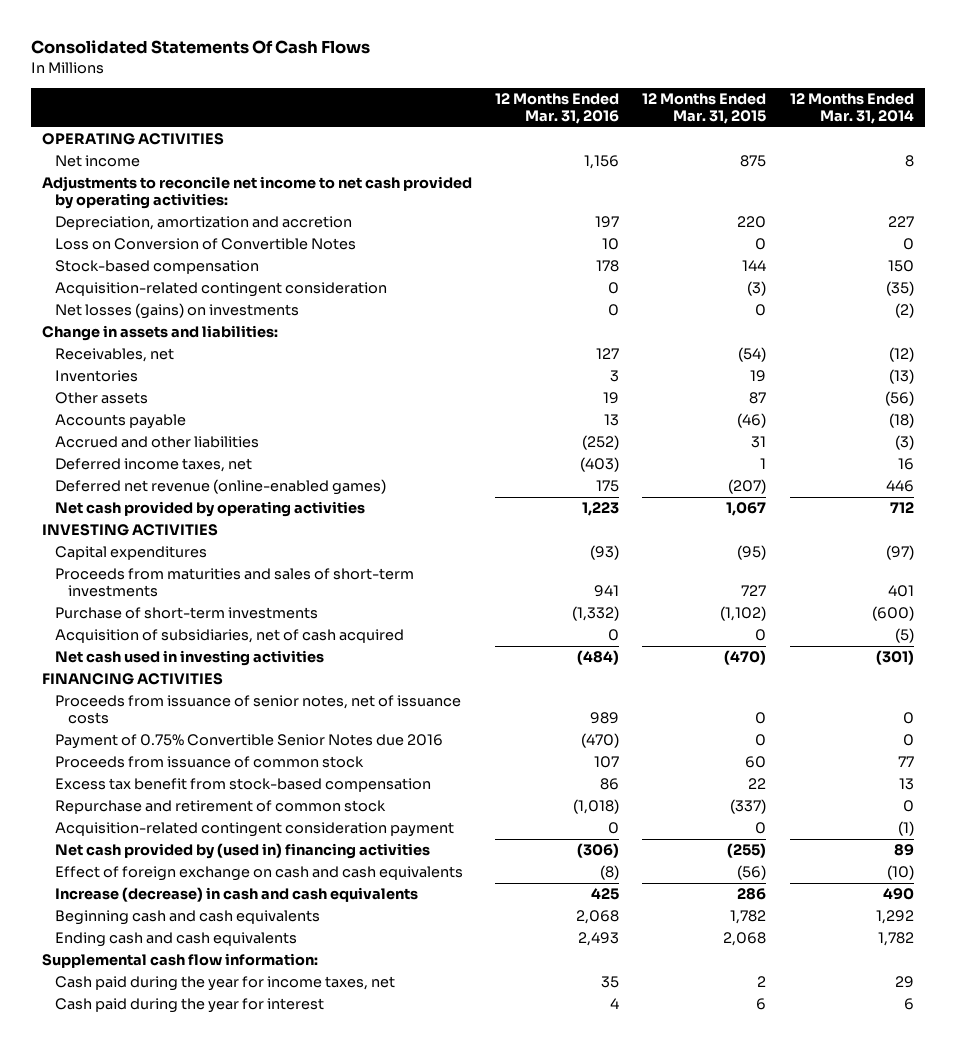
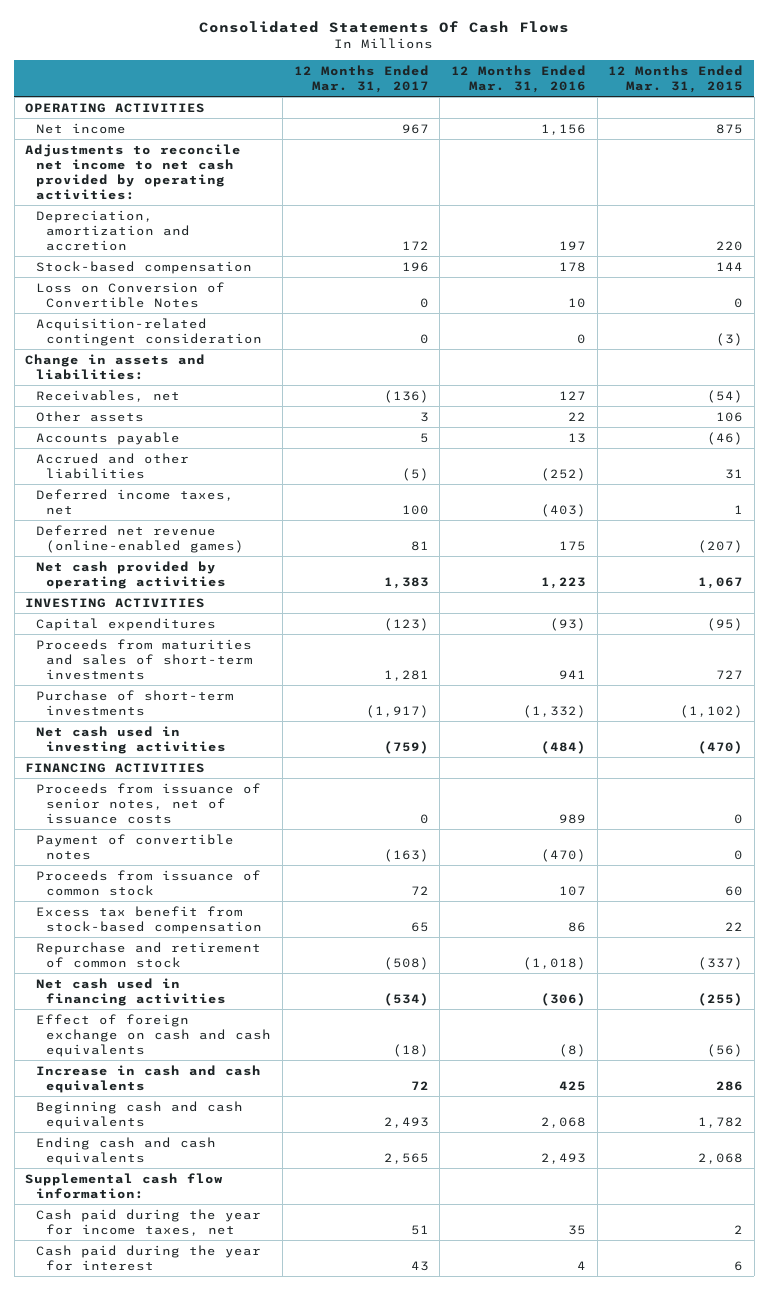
[789,93,914,124] 12 Months Ended Mar. 31, 2014 -> none
none -> [293,64,429,94] 12 Months Ended Mar. 31, 2017
[55,238,357,251] Loss on Conversion of Convertible Notes -> [35,281,225,308] Loss on Conversion of Convertible Notes
[55,303,300,320] Net losses (gains) on investments -> none
[55,370,139,383] Inventories -> none
[603,392,620,405] 19 -> [567,411,586,421] 22
[749,392,767,405] 87 -> [716,411,744,422] 106
[55,629,405,644] Acquisition of subsidiaries, net of cash acquired -> none
[55,734,444,750] Payment of 0.75% Convertible Senior Notes due 2016 -> [35,833,234,860] Payment of convertible notes
[55,822,455,838] Acquisition-related contingent consideration payment -> none
[55,843,431,860] Net cash provided by (used in) financing activities -> [35,977,227,1006] Net cash used in financing activities
[55,887,419,903] Increase (decrease) in cash and cash equivalents -> [35,1064,261,1093] Increase in cash and cash equivalents

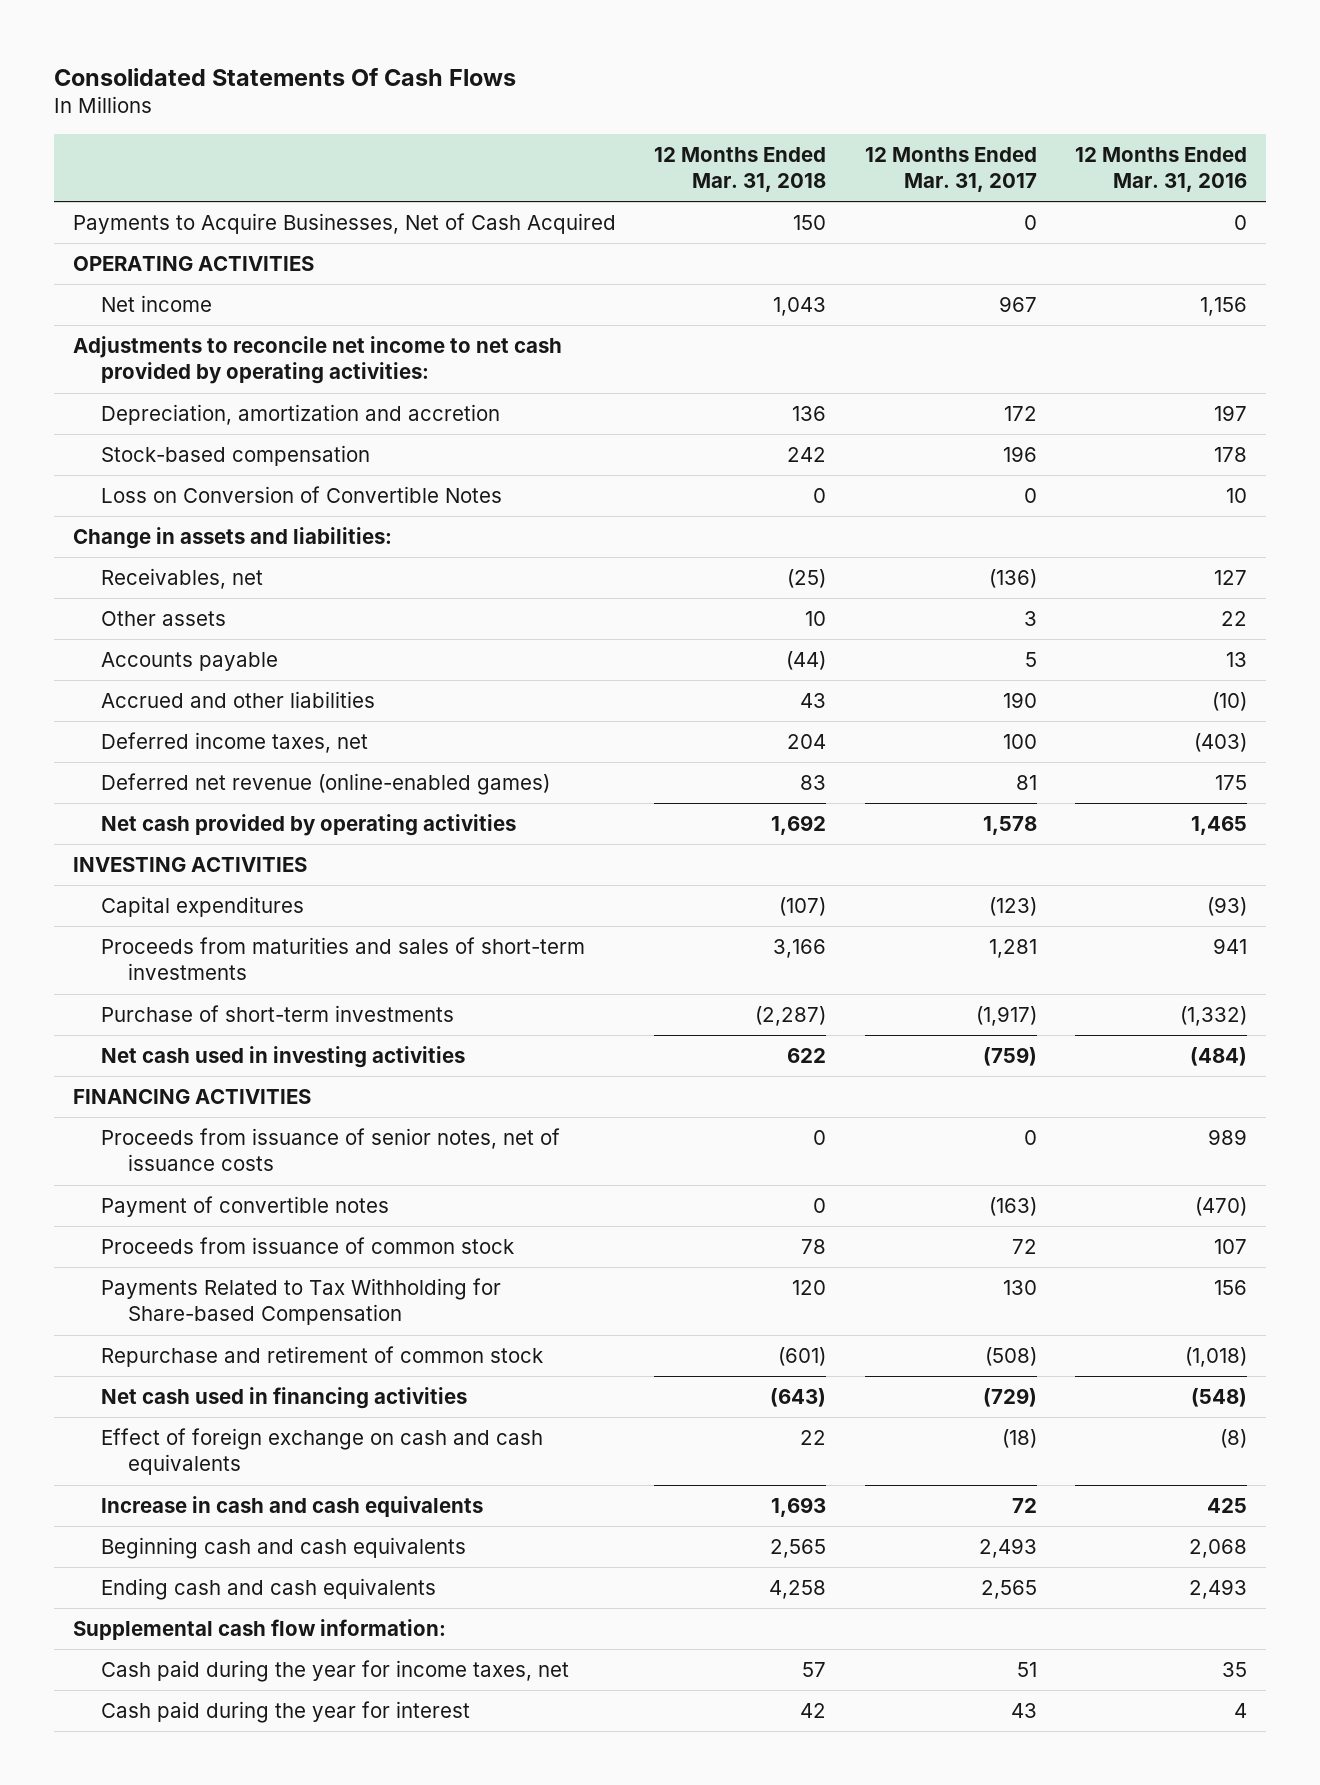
[608,64,744,94] 12 Months Ended Mar. 31, 2015 -> none
none -> [654,146,827,193] 12 Months Ended Mar. 31, 2018
none -> [73,213,617,235] Payments to Acquire Businesses, Net of Cash Acquired
[35,317,263,346] Acquisition-related contingent consideration -> none
[401,467,429,481] (5) -> [1002,692,1037,709] 190
[540,467,586,481] (252) -> [1211,692,1247,712] (10)
[383,576,429,589] 1,383 -> [982,816,1037,836] 1,578
[540,576,586,589] 1,223 -> [1190,816,1247,836] 1,465
[35,905,263,934] Excess tax benefit from stock-based compensation -> none
none -> [100,1278,501,1326] Payments Related to Tax Withholding for Share-based Compensation
[383,992,429,1006] (534) -> [982,1388,1037,1408] (729)
[540,992,586,1006] (306) -> [1190,1388,1247,1408] (548)

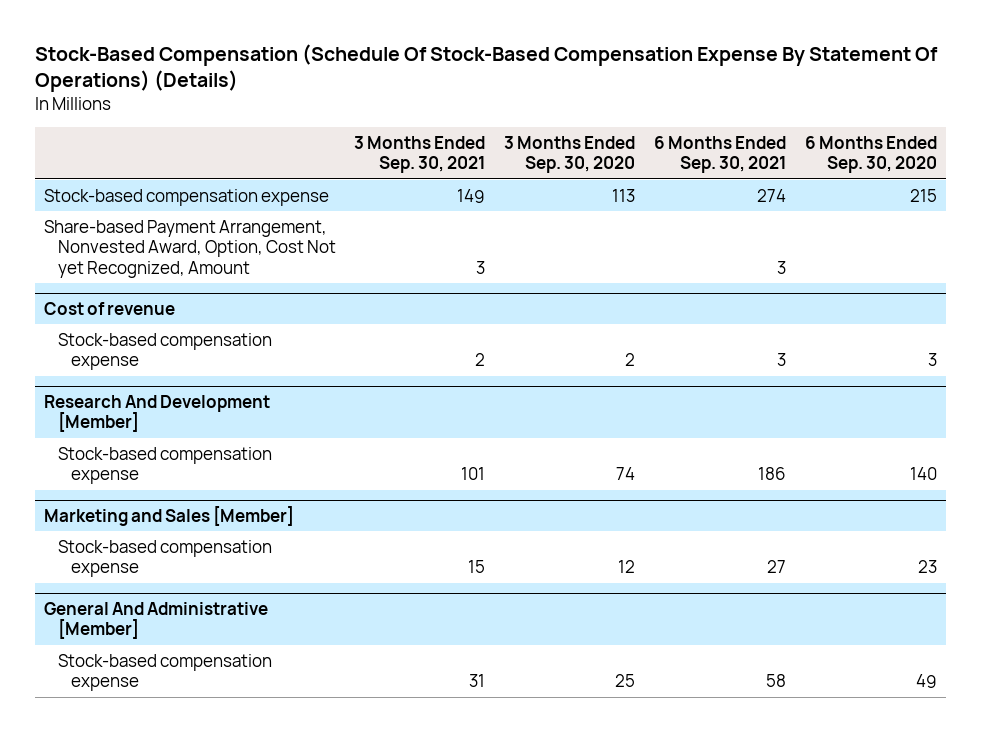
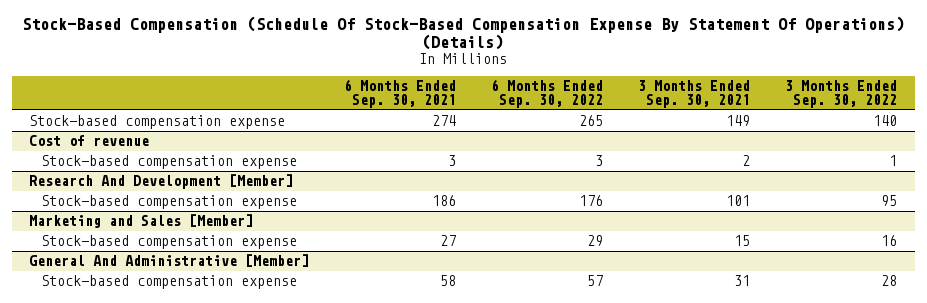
[504,135,636,174] 3 Months Ended Sep. 30, 2020 -> none
[804,135,937,174] 6 Months Ended Sep. 30, 2020 -> none
none -> [491,79,604,109] 6 Months Ended Sep. 30, 2022
none -> [785,80,898,109] 3 Months Ended Sep. 30, 2022
[44,219,336,278] Share-based Payment Arrangement, Nonvested Award, Option, Cost Not yet Recognized, Amount -> none

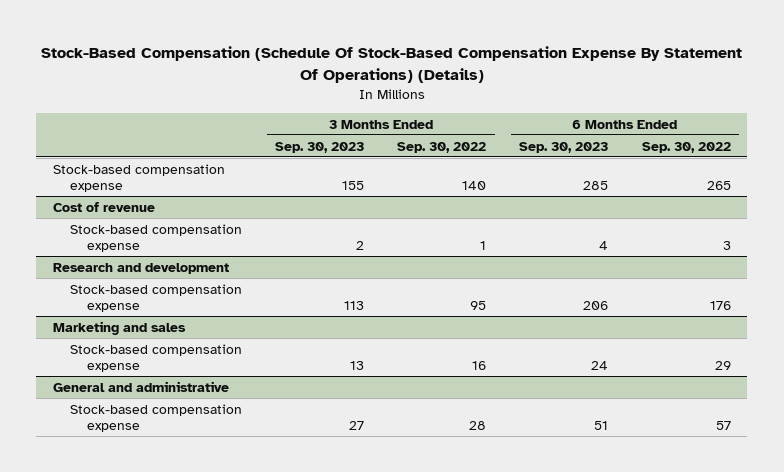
[344,79,457,109] 6 Months Ended Sep. 30, 2021 -> none
[638,80,751,109] 3 Months Ended Sep. 30, 2021 -> none
none -> [275,141,365,153] Sep. 30, 2023
none -> [519,141,609,153] Sep. 30, 2023
[29,174,294,190] Research And Development [Member] -> [52,262,229,274] Research and development
[29,214,254,229] Marketing and Sales [Member] -> [52,320,186,335] Marketing and sales
[29,254,310,268] General And Administrative [Member] -> [52,380,229,392] General and administrative

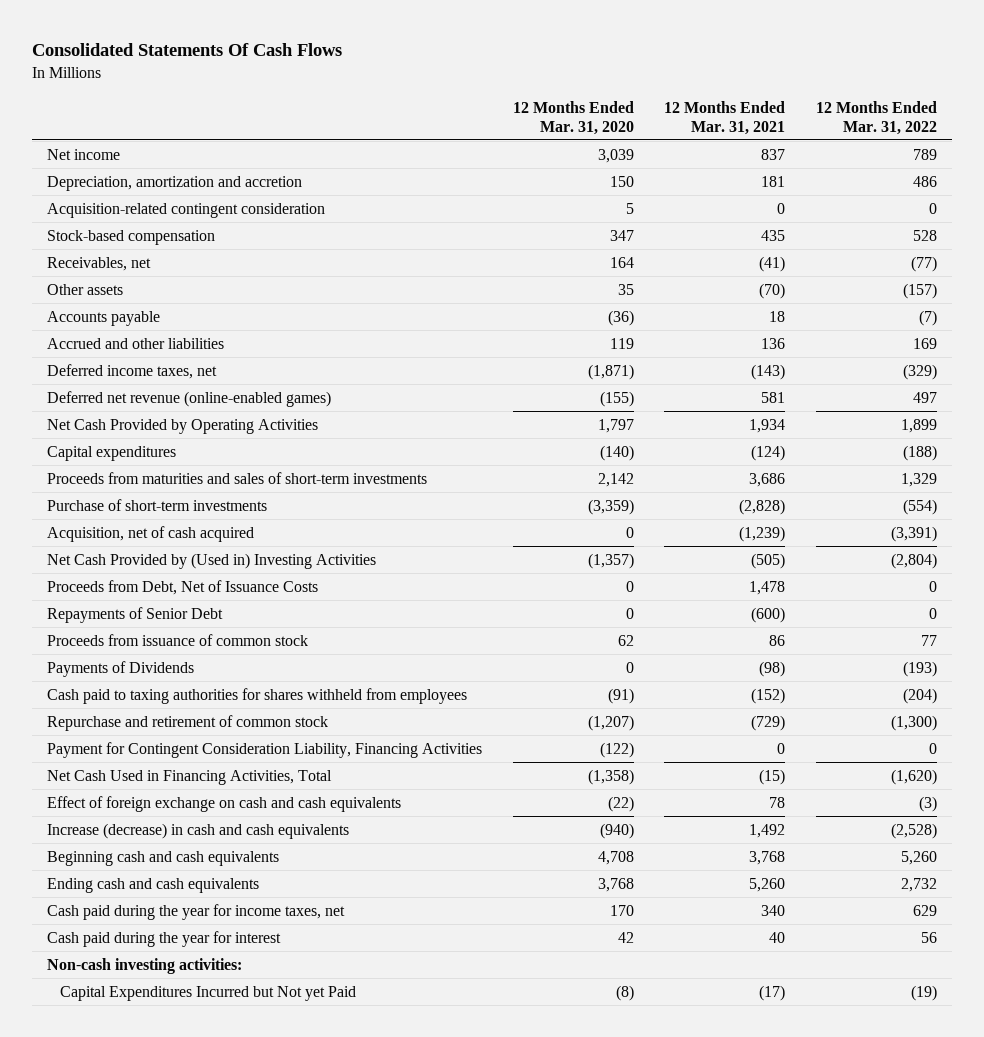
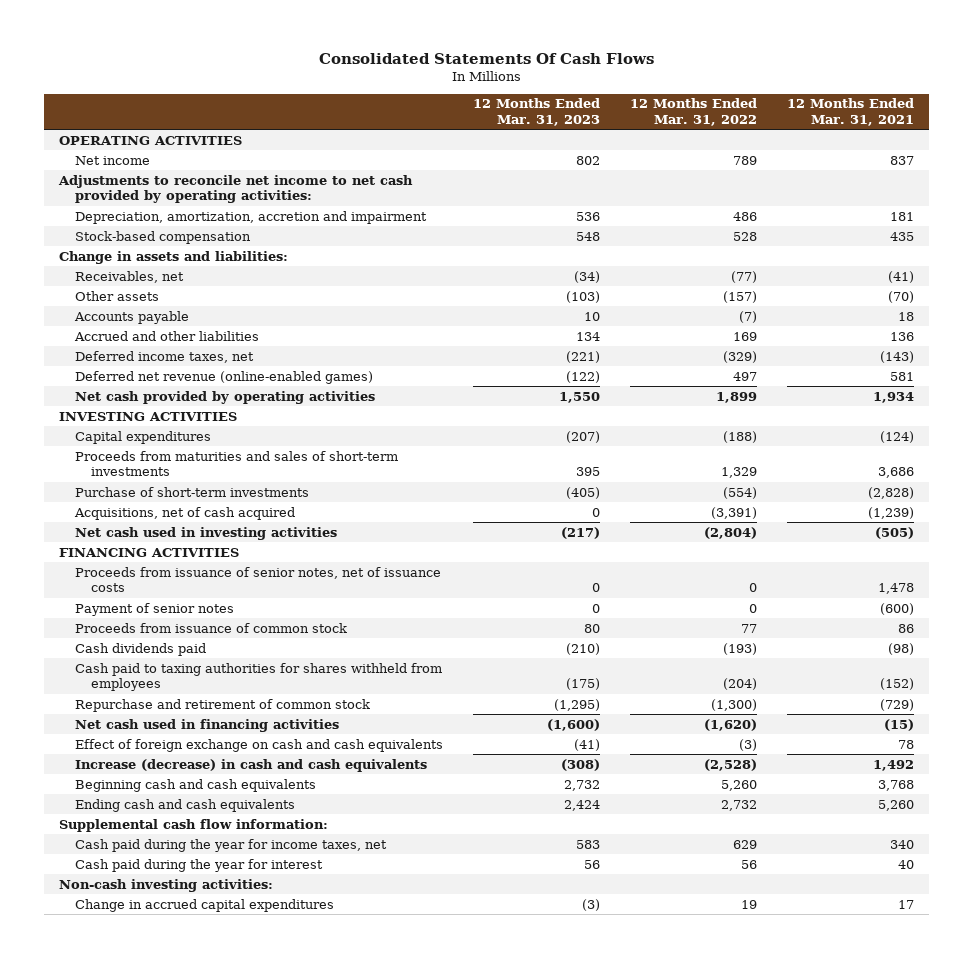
[512,100,634,135] 12 Months Ended Mar. 31, 2020 -> none
none -> [473,98,601,126] 12 Months Ended Mar. 31, 2023
none -> [58,135,242,145] OPERATING ACTIVITIES
[46,202,325,218] Acquisition-related contingent consideration -> none
none -> [57,174,413,204] Adjustments to reconcile net income to net cash provided by operating activities:
[46,175,302,191] Depreciation, amortization and accretion -> [75,210,428,224] Depreciation, amortization, accretion and impairment
none -> [58,250,288,264] Change in assets and liabilities:
[46,418,318,434] Net Cash Provided by Operating Activities -> [75,390,376,404] Net cash provided by operating activities
none -> [58,411,237,421] INVESTING ACTIVITIES
[46,525,254,542] Acquisition, net of cash acquired -> [74,506,296,520] Acquisitions, net of cash acquired
[46,552,376,569] Net Cash Provided by (Used in) Investing Activities -> [75,526,338,540] Net cash used in investing activities
none -> [58,547,239,557] FINANCING ACTIVITIES
[46,579,318,595] Proceeds from Debt, Net of Issuance Costs -> [75,566,442,593] Proceeds from issuance of senior notes, net of issuance costs
[46,606,223,623] Repayments of Senior Debt -> [75,602,235,616] Payment of senior notes
[46,660,194,677] Payments of Dividends -> [75,642,207,656] Cash dividends paid
[46,741,482,758] Payment for Contingent Consideration Liability, Financing Activities -> none
[46,769,332,785] Net Cash Used in Financing Activities, Total -> [75,718,340,732] Net cash used in financing activities
none -> [58,818,328,832] Supplemental cash flow information:
[59,985,356,1001] Capital Expenditures Incurred but Not yet Paid -> [75,898,335,912] Change in accrued capital expenditures
[759,984,786,1001] (17) -> [898,899,915,909] 17
[910,984,937,1001] (19) -> [741,899,758,909] 19

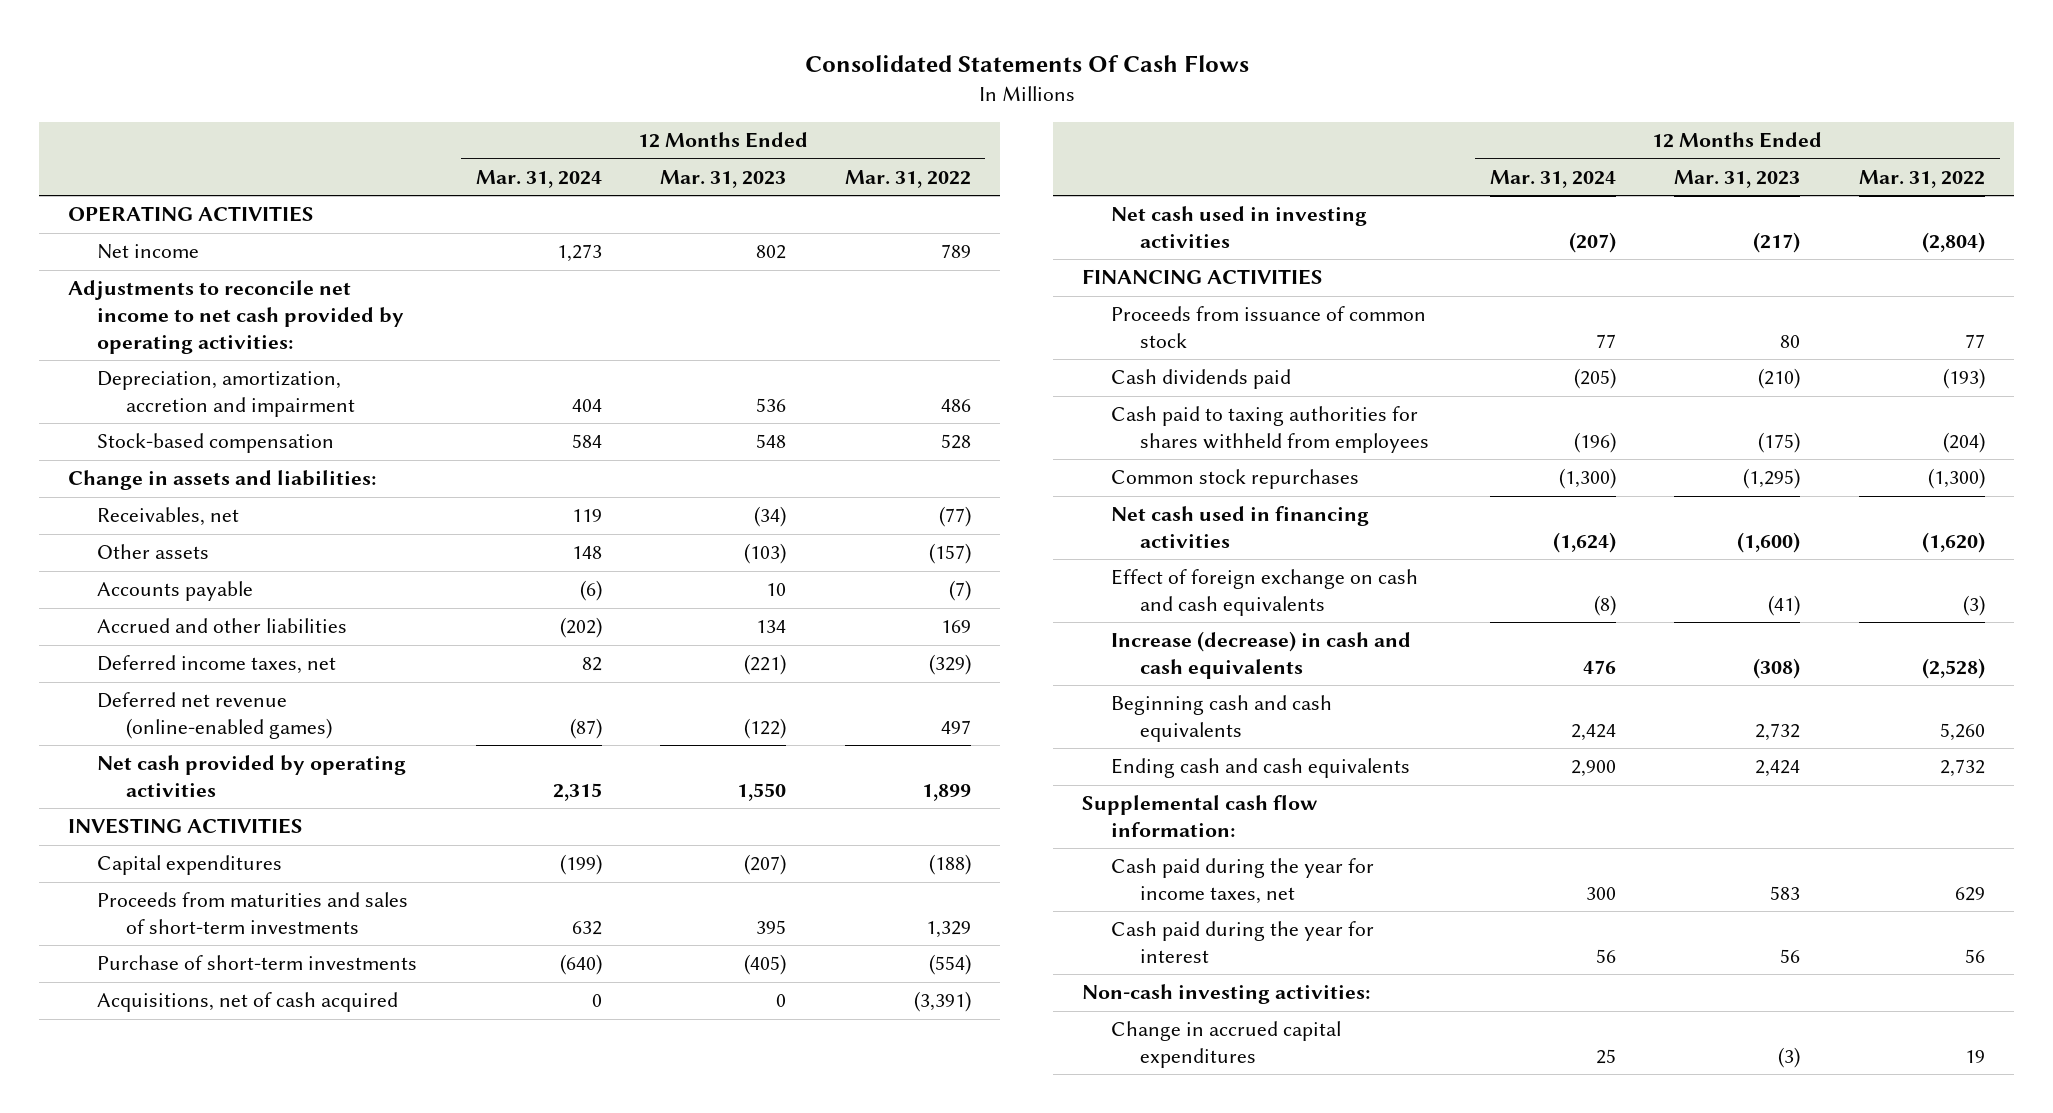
[787,98,915,126] 12 Months Ended Mar. 31, 2021 -> none
none -> [475,170,602,189] Mar. 31, 2024
[75,566,442,593] Proceeds from issuance of senior notes, net of issuance costs -> none
[75,602,235,616] Payment of senior notes -> none
[75,698,371,712] Repurchase and retirement of common stock -> [1111,469,1360,490] Common stock repurchases

